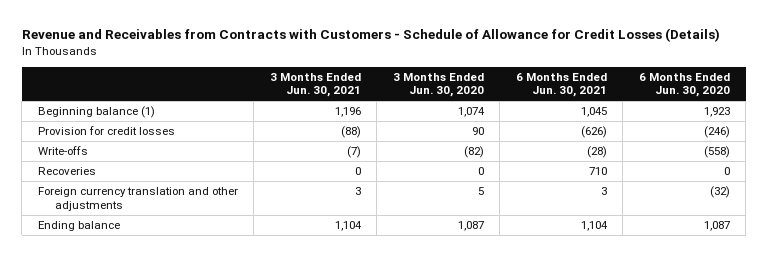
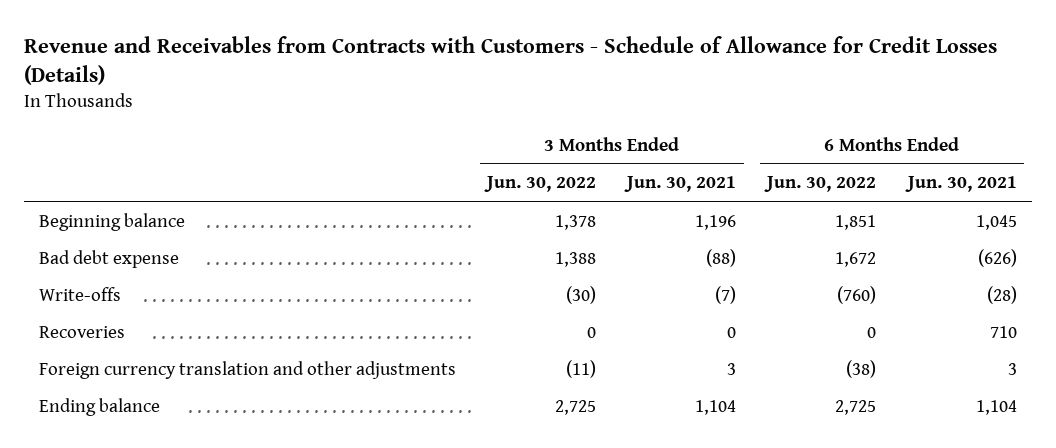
[392,72,484,98] 3 Months Ended Jun. 30, 2020 -> none
[638,72,730,98] 6 Months Ended Jun. 30, 2020 -> none
none -> [484,176,597,193] Jun. 30, 2022
none -> [764,176,877,193] Jun. 30, 2022
[37,106,155,119] Beginning balance (1) -> [39,212,186,231] Beginning balance
[37,126,175,136] Provision for credit losses -> [39,249,180,268] Bad debt expense

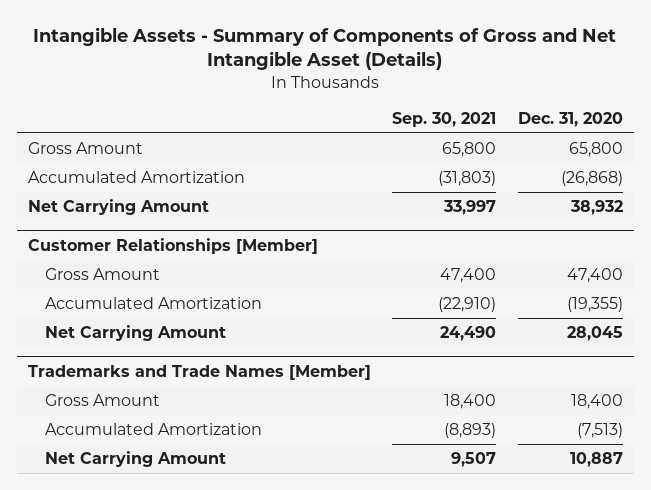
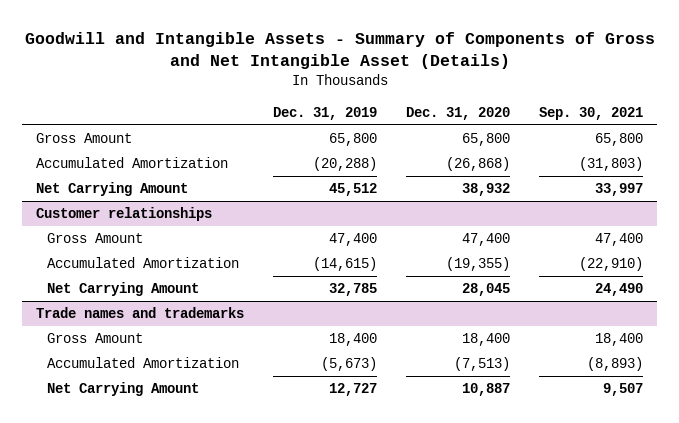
[33,26,617,71] Intangible Assets - Summary of Components of Gross and Net Intangible Asset (Details) -> [24,31,655,69] Goodwill and Intangible Assets - Summary of Components of Gross and Net Intangible Asset (Details)
none -> [273,106,378,120] Dec. 31, 2019
[27,237,318,254] Customer Relationships [Member] -> [36,207,213,222] Customer relationships
[27,364,371,380] Trademarks and Trade Names [Member] -> [36,307,245,319] Trade names and trademarks

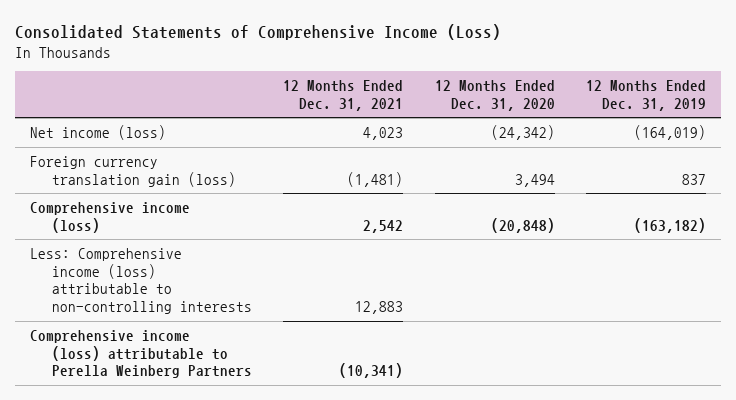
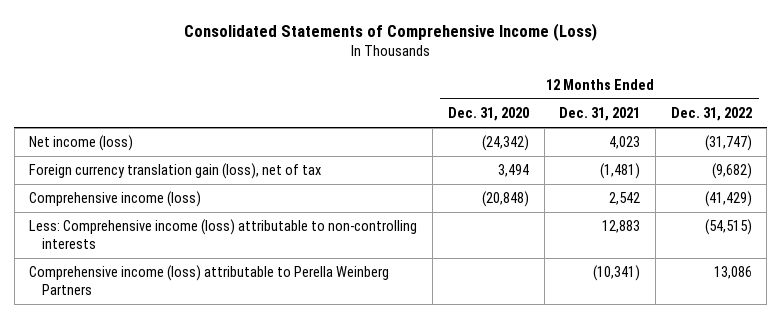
[585,80,706,111] 12 Months Ended Dec. 31, 2019 -> none
none -> [670,107,752,122] Dec. 31, 2022
[30,155,237,187] Foreign currency translation gain (loss) -> [29,163,322,180] Foreign currency translation gain (loss), net of tax

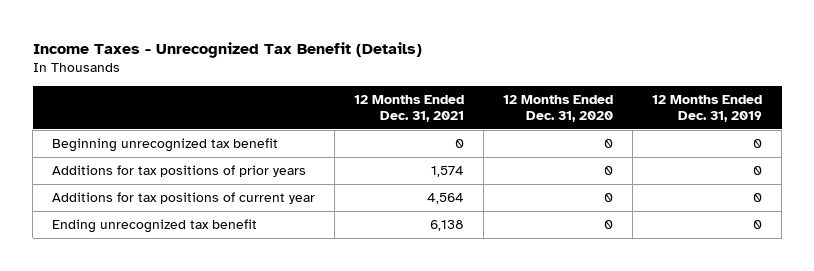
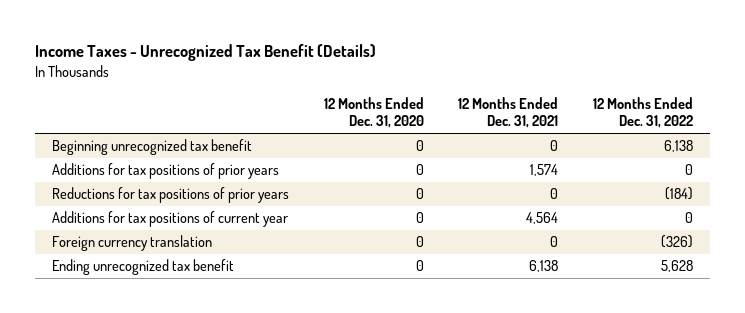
[652,94,763,123] 12 Months Ended Dec. 31, 2019 -> none
none -> [592,96,693,129] 12 Months Ended Dec. 31, 2022
none -> [52,187,290,204] Reductions for tax positions of prior years
none -> [52,235,213,252] Foreign currency translation

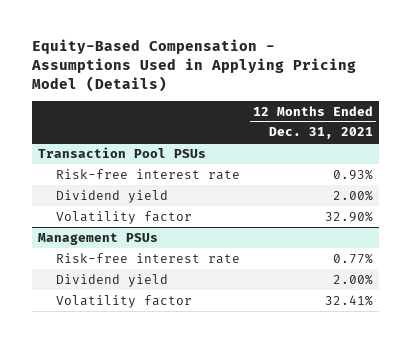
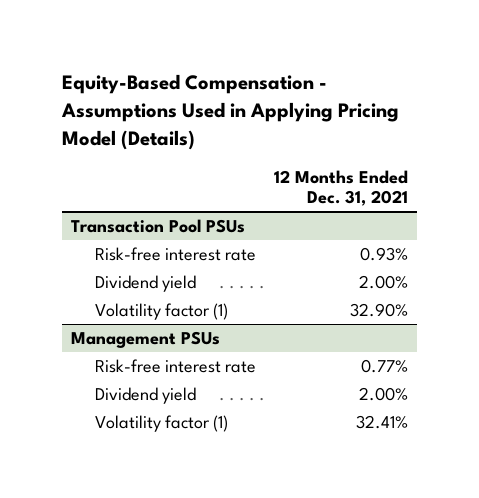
[56,210,193,224] Volatility factor -> [95,302,229,320] Volatility factor (1)
[56,294,193,308] Volatility factor -> [95,414,229,432] Volatility factor (1)

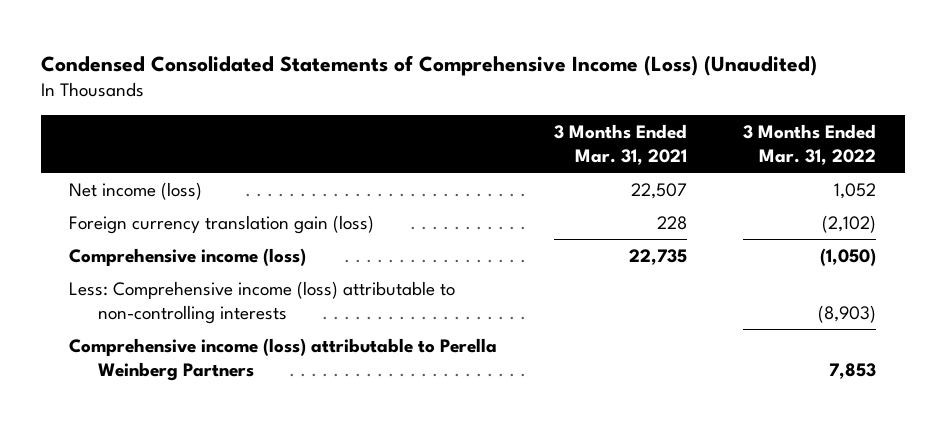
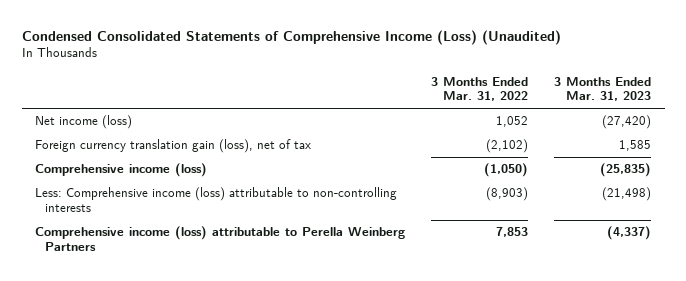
[553,123,687,165] 3 Months Ended Mar. 31, 2021 -> none
none -> [554,77,652,102] 3 Months Ended Mar. 31, 2023
[69,214,375,234] Foreign currency translation gain (loss) -> [34,139,311,154] Foreign currency translation gain (loss), net of tax

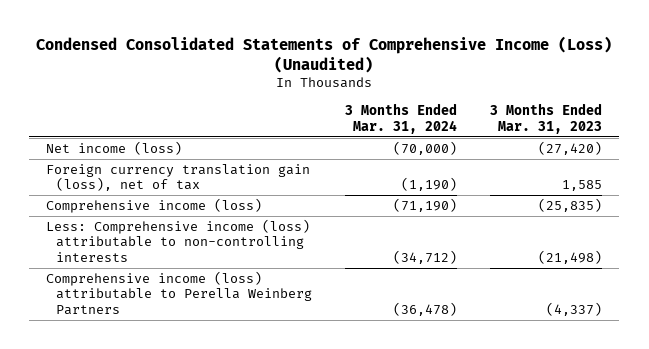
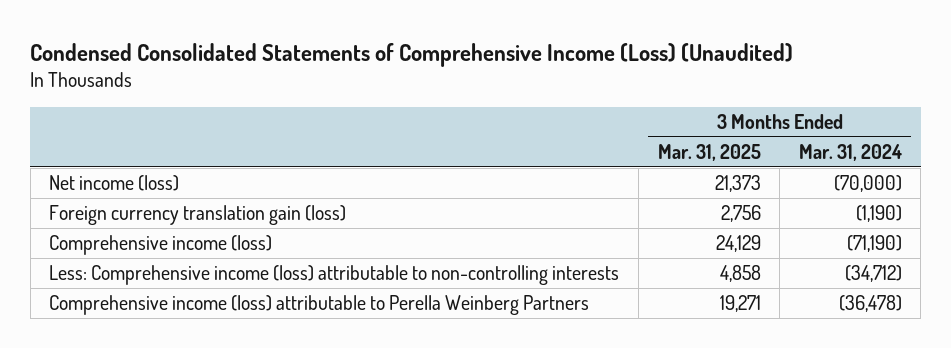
[490,103,603,134] 3 Months Ended Mar. 31, 2023 -> none
none -> [657,143,761,161] Mar. 31, 2025
[46,164,311,192] Foreign currency translation gain (loss), net of tax -> [49,205,347,226] Foreign currency translation gain (loss)

